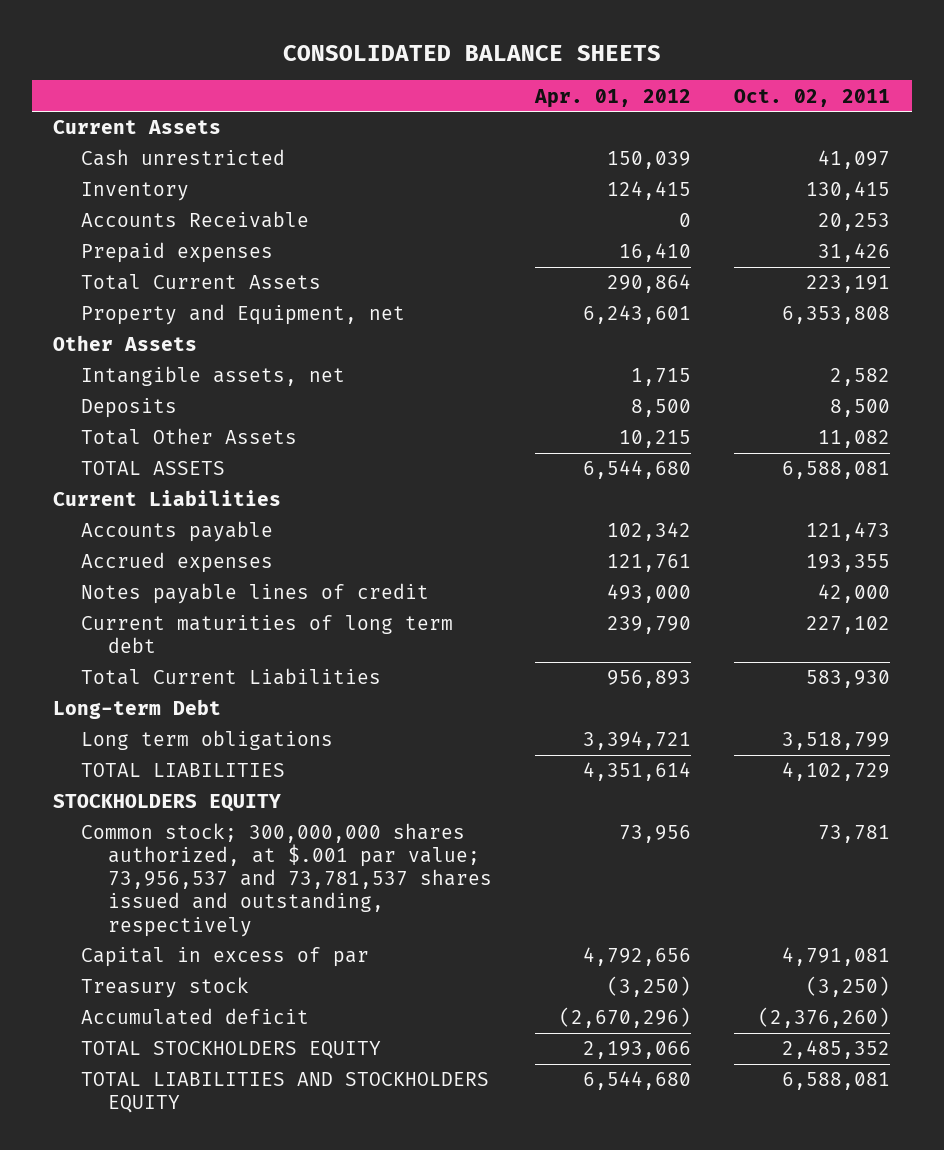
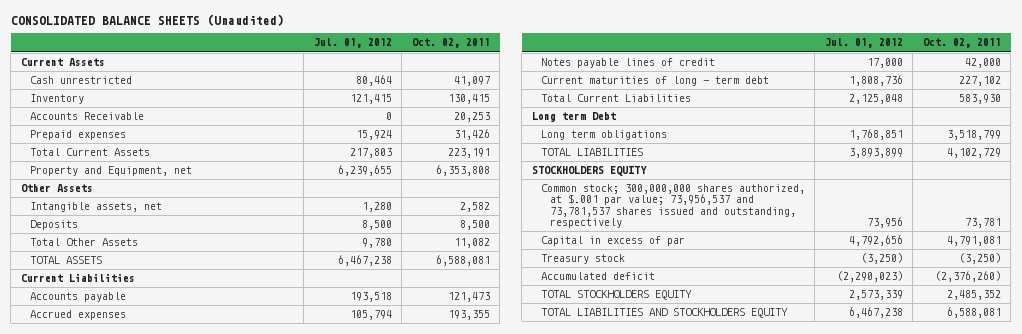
[282,45,661,62] CONSOLIDATED BALANCE SHEETS -> [10,13,284,26] CONSOLIDATED BALANCE SHEETS (Unaudited)
[533,88,691,108] Apr. 01, 2012 -> none
none -> [313,38,392,49] Jul. 01, 2012
[80,615,453,654] Current maturities of long term debt -> [540,76,769,87] Current maturities of long - term debt
[53,699,222,720] Long-term Debt -> [531,112,616,123] Long term Debt

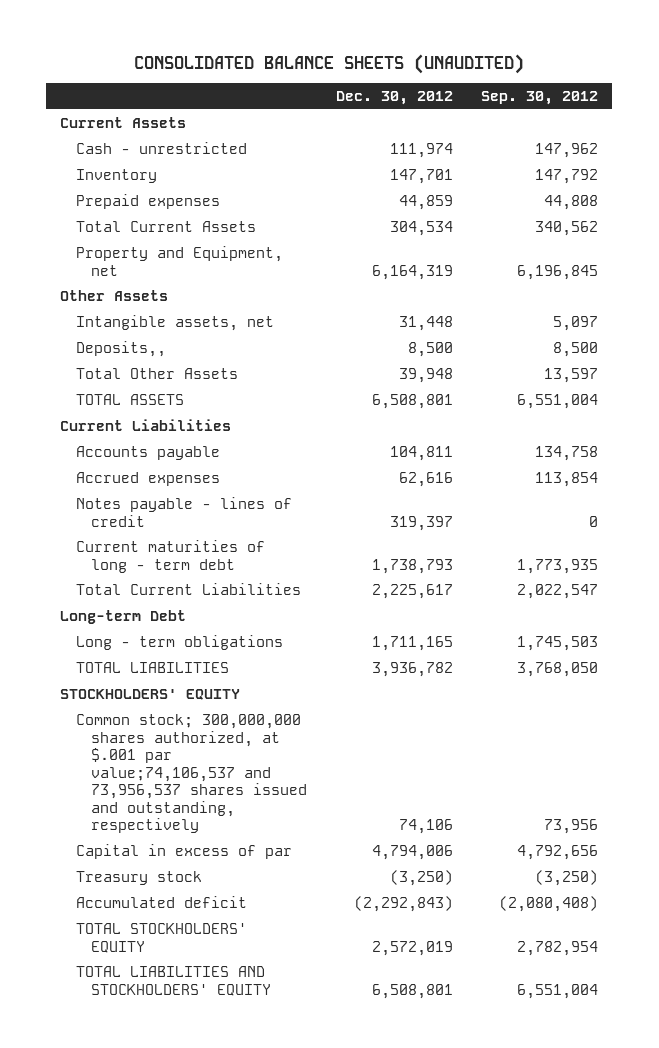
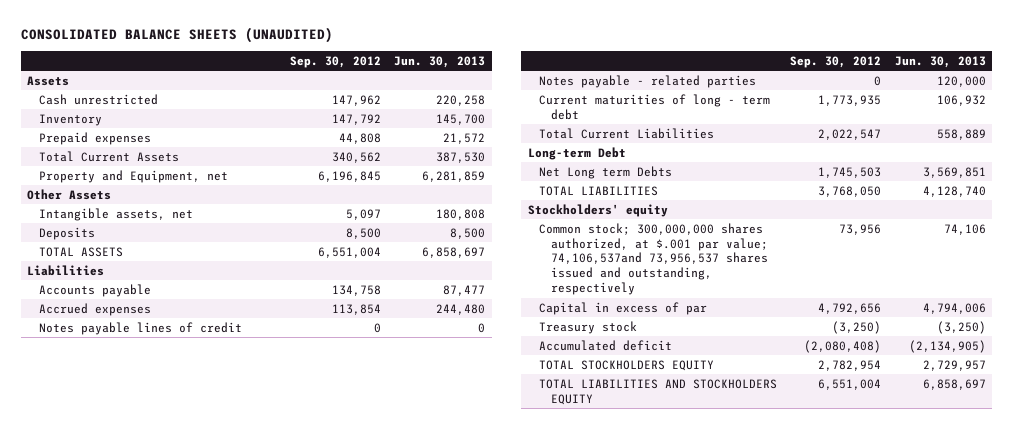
[335,91,453,106] Dec. 30, 2012 -> none
none -> [394,55,486,68] Jun. 30, 2013
[60,116,187,128] Current Assets -> [27,75,70,86] Assets
[75,141,247,154] Cash - unrestricted -> [38,93,158,105] Cash unrestricted
[75,367,238,379] Total Other Assets -> none
[75,340,166,357] Deposits,, -> [38,226,95,240] Deposits
[60,418,232,431] Current Liabilities -> [27,264,105,276] Liabilities
[75,496,292,527] Notes payable - lines of credit -> [38,321,242,335] Notes payable lines of credit
none -> [539,74,757,88] Notes payable - related parties
[75,634,283,650] Long - term obligations -> [539,165,673,179] Net Long term Debts
[60,688,241,700] STOCKHOLDERS' EQUITY -> [527,203,668,217] Stockholders' equity
[75,713,308,834] Common stock; 300,000,000 shares authorized, at $.001 par value;74,106,537 and 73,956,537 shares issued and outstanding, respectively -> [539,222,768,296] Common stock; 300,000,000 shares authorized, at $.001 par value; 74,106,537and 73,956,537 shares issued and outstanding, respectively
[75,922,247,953] TOTAL STOCKHOLDERS' EQUITY -> [539,359,715,371] TOTAL STOCKHOLDERS EQUITY
[75,965,272,996] TOTAL LIABILITIES AND STOCKHOLDERS' EQUITY -> [539,378,778,405] TOTAL LIABILITIES AND STOCKHOLDERS EQUITY

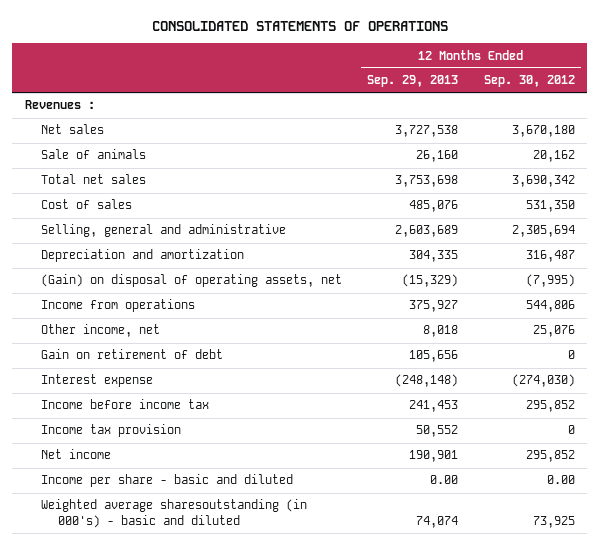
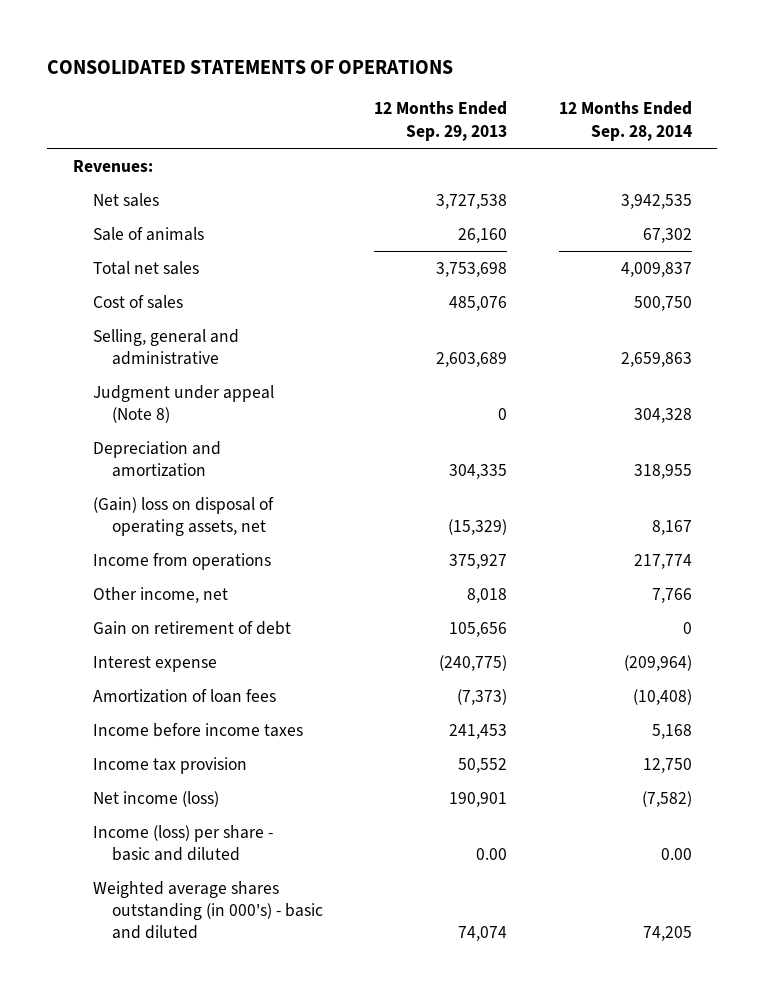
[483,75,575,88] Sep. 30, 2012 -> none
none -> [558,101,692,141] 12 Months Ended Sep. 28, 2014
[25,100,96,110] Revenues : -> [73,159,154,172] Revenues:
none -> [92,384,274,424] Judgment under appeal (Note 8)
[41,274,343,288] (Gain) on disposal of operating assets, net -> [92,496,274,537] (Gain) loss on disposal of operating assets, net
[395,374,459,388] (248,148) -> [439,654,508,671] (240,775)
none -> [92,688,276,703] Amortization of loan fees
[41,399,210,410] Income before income tax -> [92,722,303,737] Income before income taxes
[41,449,112,460] Net income -> [92,790,219,807] Net income (loss)
[41,474,294,488] Income per share - basic and diluted -> [92,824,273,862] Income (loss) per share - basic and diluted
[41,499,308,528] Weighted average sharesoutstanding (in 000's) - basic and diluted -> [92,880,324,940] Weighted average shares outstanding (in 000's) - basic and diluted

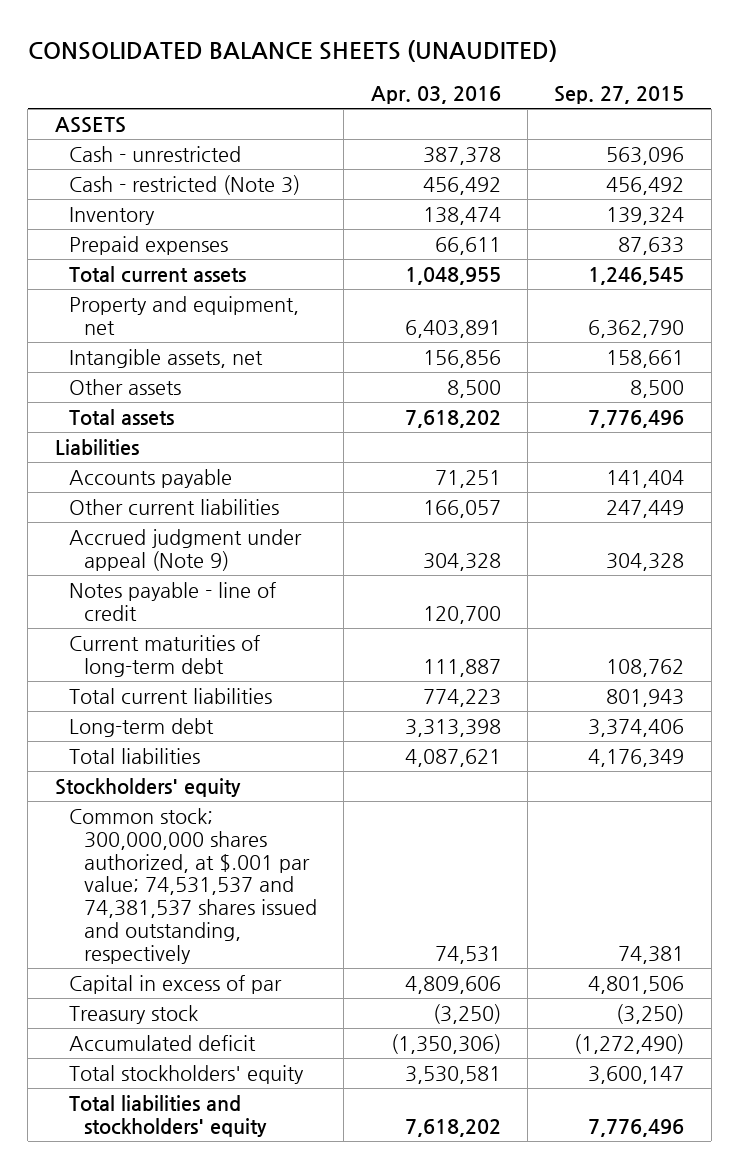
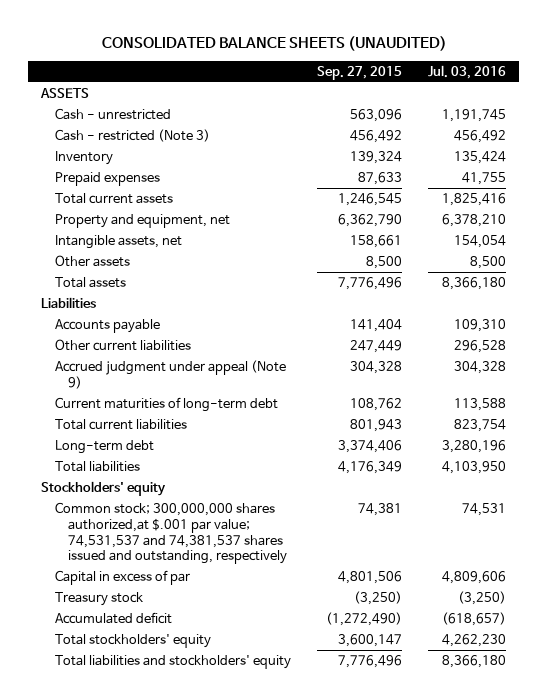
[370,86,501,105] Apr. 03, 2016 -> none
none -> [428,64,507,79] Jul. 03, 2016
[69,582,277,621] Notes payable - line of credit -> none
[69,808,317,964] Common stock; 300,000,000 shares authorized, at $.001 par value; 74,531,537 and 74,381,537 shares issued and outstanding, respectively -> [54,502,288,565] Common stock; 300,000,000 shares authorized,at $.001 par value; 74,531,537 and 74,381,537 shares issued and outstanding, respectively

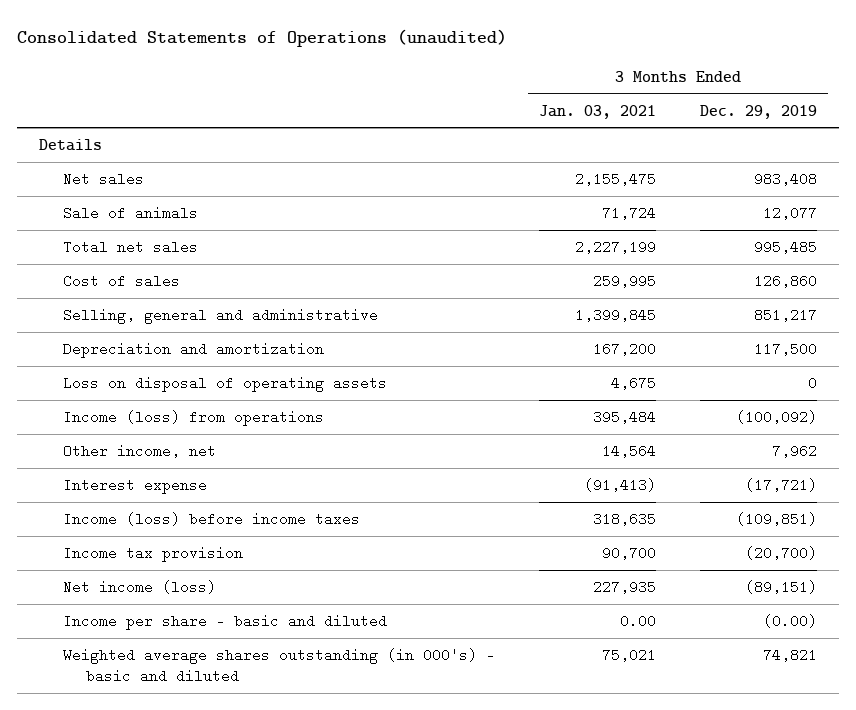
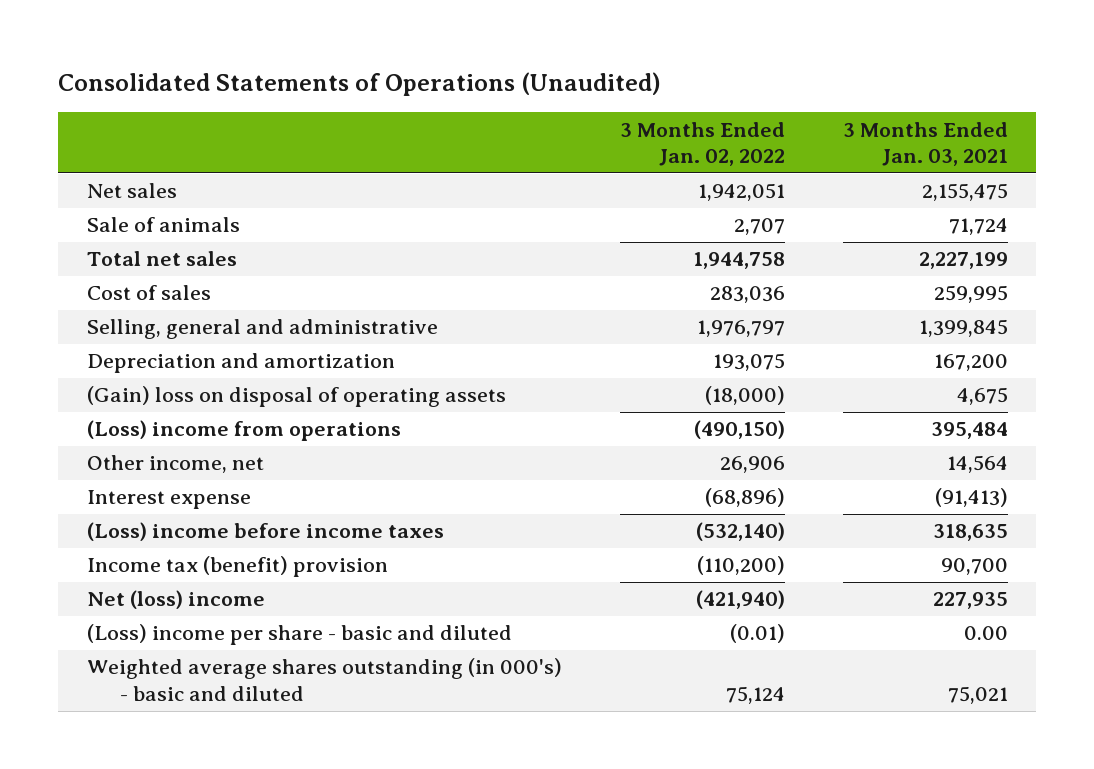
[17,29,508,48] Consolidated Statements of Operations (unaudited) -> [57,71,661,96] Consolidated Statements of Operations (Unaudited)
[699,104,817,119] Dec. 29, 2019 -> none
none -> [619,121,785,167] 3 Months Ended Jan. 02, 2022
[39,138,103,151] Details -> none
[62,375,387,392] Loss on disposal of operating assets -> [86,386,506,408] (Gain) loss on disposal of operating assets
[62,409,324,426] Income (loss) from operations -> [86,420,401,442] (Loss) income from operations
[62,511,360,526] Income (loss) before income taxes -> [86,522,444,542] (Loss) income before income taxes
[62,545,243,562] Income tax provision -> [86,556,388,578] Income tax (benefit) provision
[62,579,216,594] Net income (loss) -> [86,590,265,610] Net (loss) income
[62,613,387,630] Income per share - basic and diluted -> [86,624,512,646] (Loss) income per share - basic and diluted

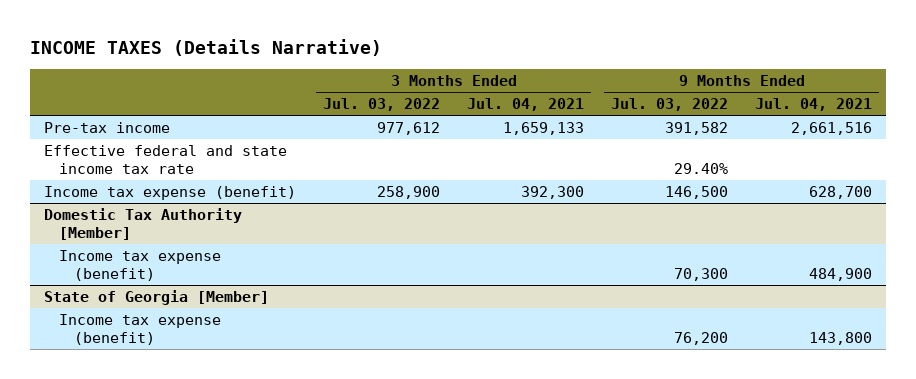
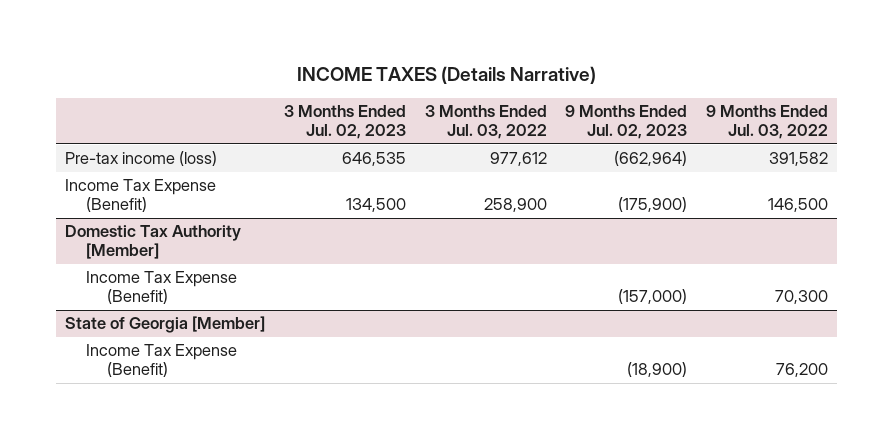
[467,98,585,112] Jul. 04, 2021 -> none
[755,98,873,112] Jul. 04, 2021 -> none
none -> [283,105,406,140] 3 Months Ended Jul. 02, 2023
none -> [565,105,688,140] 9 Months Ended Jul. 02, 2023
[43,145,287,175] Effective federal and state income tax rate -> none
[43,122,170,134] Pre-tax income -> [65,151,218,167] Pre-tax income (loss)
[43,186,296,201] Income tax expense (benefit) -> [65,179,217,213] Income Tax Expense (Benefit)
[59,250,222,282] Income tax expense (benefit) -> [86,271,238,305] Income Tax Expense (Benefit)
[59,314,222,346] Income tax expense (benefit) -> [86,344,238,378] Income Tax Expense (Benefit)

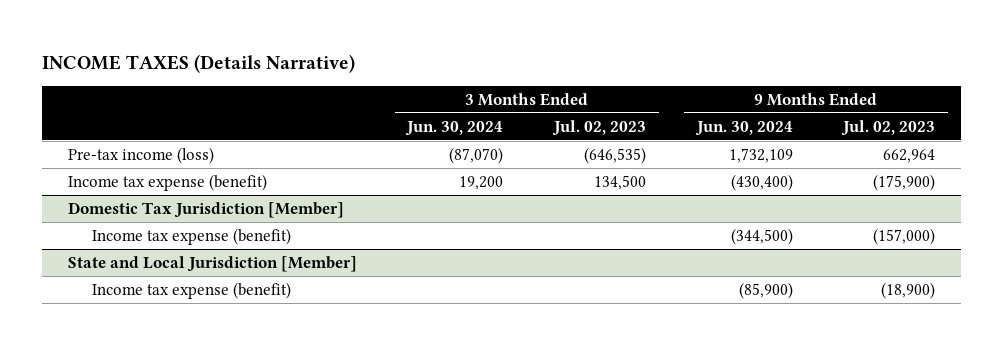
[424,105,547,140] 3 Months Ended Jul. 03, 2022 -> none
[706,105,829,140] 9 Months Ended Jul. 03, 2022 -> none
none -> [405,120,504,136] Jun. 30, 2024
none -> [694,120,793,136] Jun. 30, 2024
[65,316,266,334] State of Georgia [Member] -> none
[341,152,406,167] 646,535 -> [583,147,646,165] (646,535)
[614,151,688,167] (662,964) -> [883,149,936,164] 662,964
[65,179,217,213] Income Tax Expense (Benefit) -> [67,174,267,192] Income tax expense (benefit)
[65,225,242,260] Domestic Tax Authority [Member] -> [67,202,344,219] Domestic Tax Jurisdiction [Member]
[86,271,238,305] Income Tax Expense (Benefit) -> [92,228,292,246] Income tax expense (benefit)
none -> [67,256,357,273] State and Local Jurisdiction [Member]
[86,344,238,378] Income Tax Expense (Benefit) -> [92,282,292,300] Income tax expense (benefit)

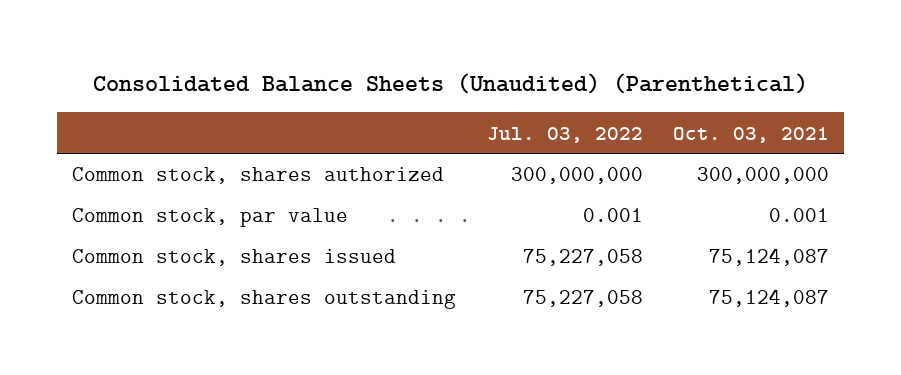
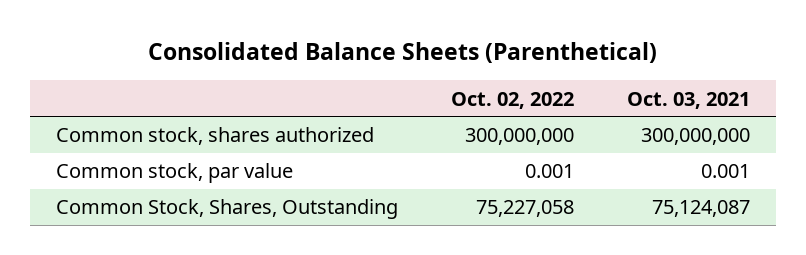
[92,72,808,94] Consolidated Balance Sheets (Unaudited) (Parenthetical) -> [147,42,657,64] Consolidated Balance Sheets (Parenthetical)
[486,126,643,143] Jul. 03, 2022 -> none
none -> [450,91,574,109] Oct. 02, 2022
[72,249,397,267] Common stock, shares issued -> none
[72,290,457,310] Common stock, shares outstanding -> [56,199,399,220] Common Stock, Shares, Outstanding

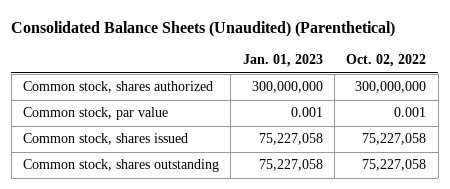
[147,42,657,64] Consolidated Balance Sheets (Parenthetical) -> [11,20,396,37] Consolidated Balance Sheets (Unaudited) (Parenthetical)
[626,91,750,109] Oct. 03, 2021 -> none
none -> [242,54,323,68] Jan. 01, 2023
none -> [23,133,189,146] Common stock, shares issued
[56,199,399,220] Common Stock, Shares, Outstanding -> [23,159,220,173] Common stock, shares outstanding

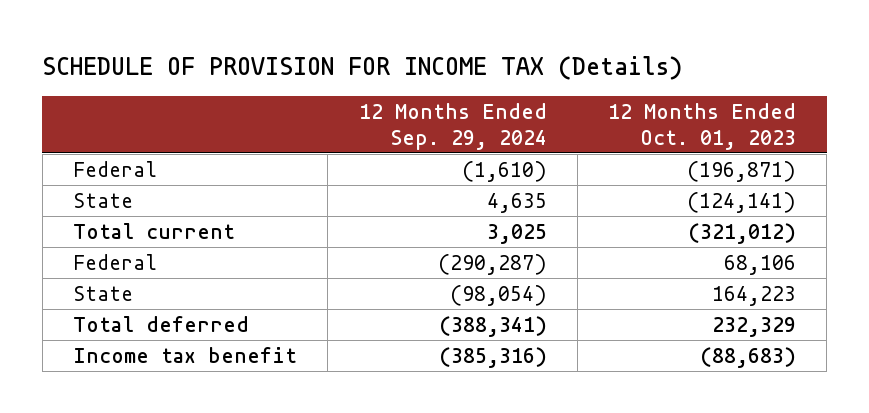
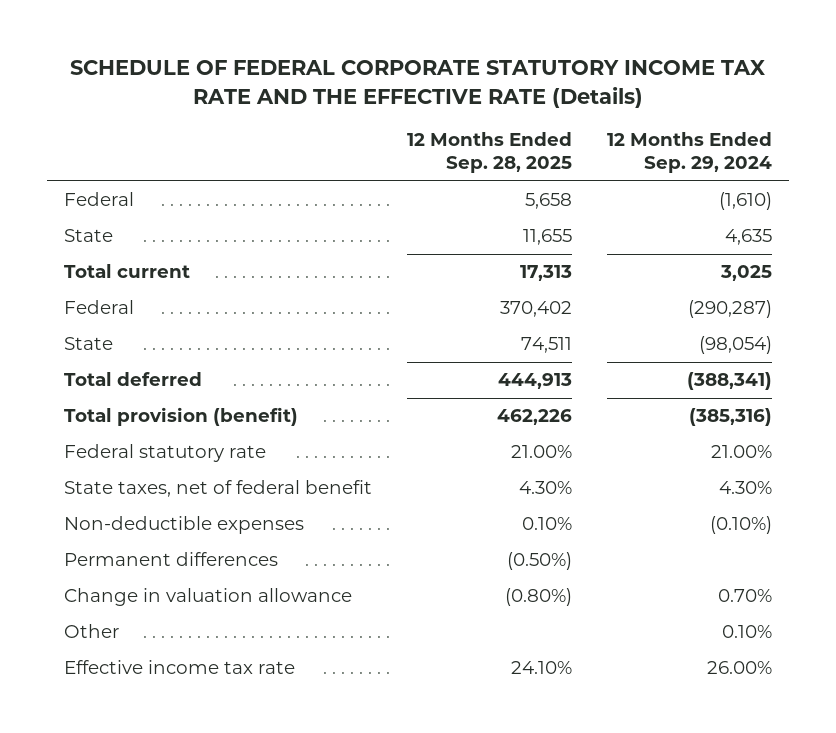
[42,56,683,81] SCHEDULE OF PROVISION FOR INCOME TAX (Details) -> [70,60,766,108] SCHEDULE OF FEDERAL CORPORATE STATUTORY INCOME TAX RATE AND THE EFFECTIVE RATE (Details)
[608,103,797,150] 12 Months Ended Oct. 01, 2023 -> none
none -> [407,132,573,174] 12 Months Ended Sep. 28, 2025
[73,346,298,363] Income tax benefit -> [64,407,299,427] Total provision (benefit)
none -> [64,444,267,463] Federal statutory rate
none -> [64,480,373,498] State taxes, net of federal benefit
none -> [64,516,305,535] Non-deductible expenses
none -> [64,552,279,567] Permanent differences
none -> [64,588,353,607] Change in valuation allowance
none -> [64,624,120,639] Other
none -> [64,660,296,675] Effective income tax rate

